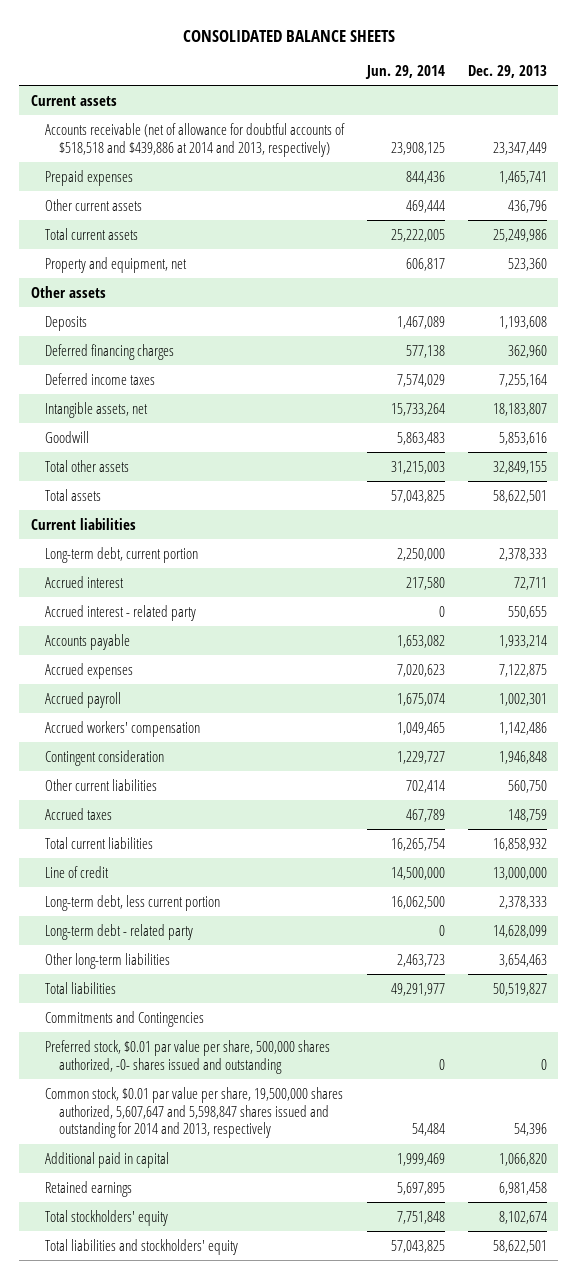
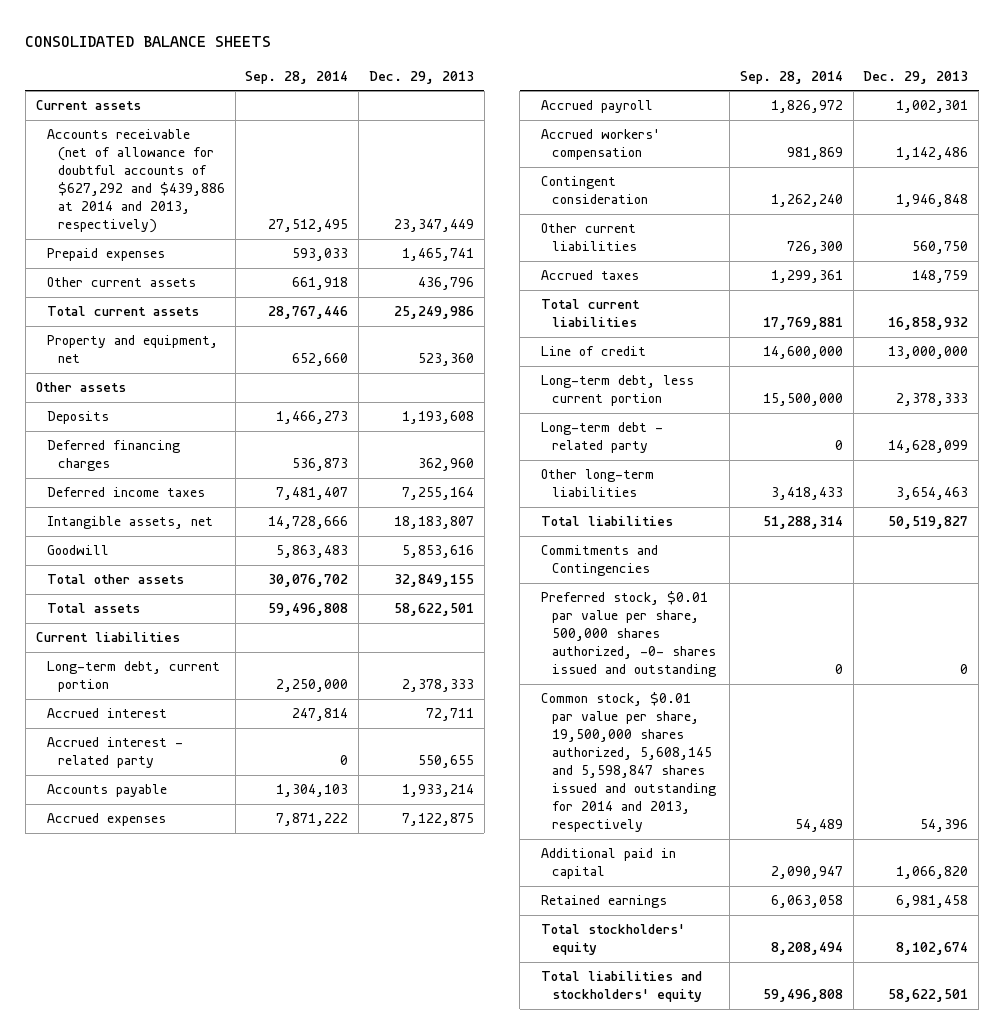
[364,65,445,80] Jun. 29, 2014 -> none
none -> [245,70,349,84] Sep. 28, 2014
[45,122,346,157] Accounts receivable (net of allowance for doubtful accounts of $518,518 and $439,886 at 2014 and 2013, respectively) -> [46,129,225,234] Accounts receivable (net of allowance for doubtful accounts of $627,292 and $439,886 at 2014 and 2013, respectively)
[45,1086,344,1139] Common stock, $0.01 par value per share, 19,500,000 shares authorized, 5,607,647 and 5,598,847 shares issued and outstanding for 2014 and 2013, respectively -> [541,692,717,833] Common stock, $0.01 par value per share, 19,500,000 shares authorized, 5,608,145 and 5,598,847 shares issued and outstanding for 2014 and 2013, respectively

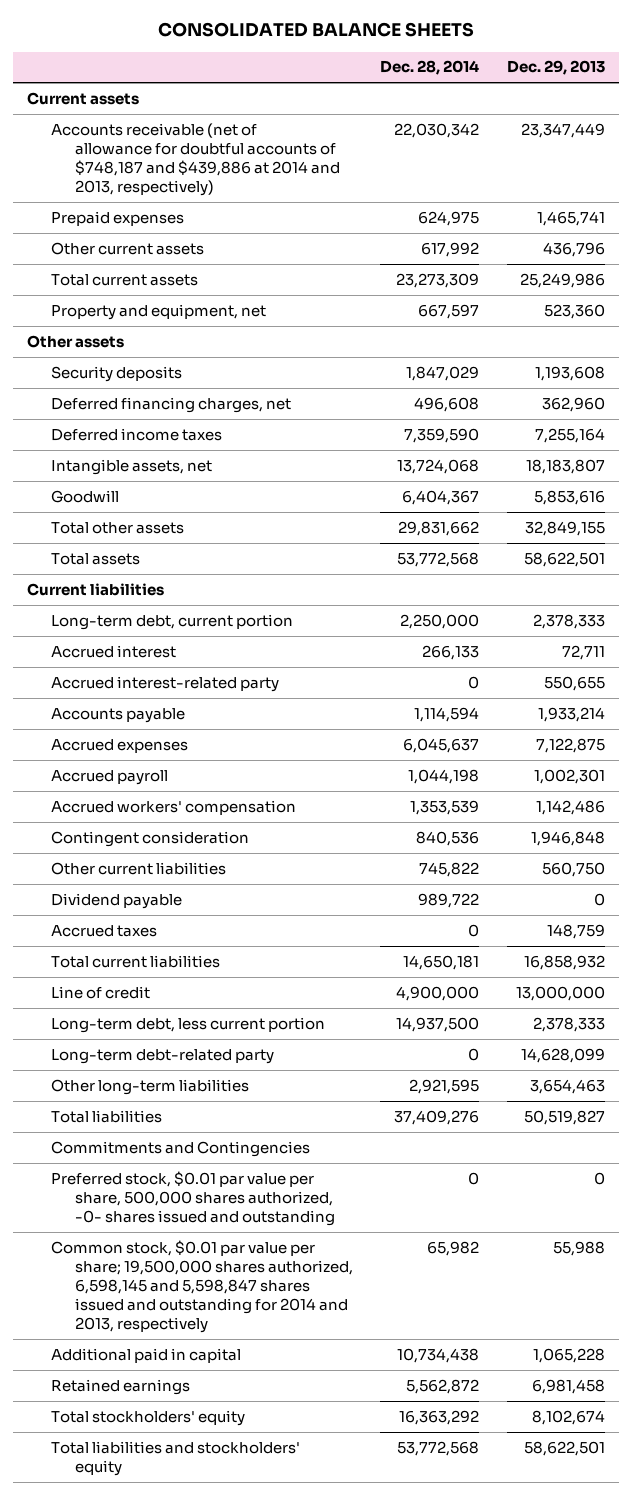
[245,70,349,84] Sep. 28, 2014 -> none
none -> [380,60,480,76] Dec. 28, 2014
[46,129,225,234] Accounts receivable (net of allowance for doubtful accounts of $627,292 and $439,886 at 2014 and 2013, respectively) -> [50,122,340,196] Accounts receivable (net of allowance for doubtful accounts of $748,187 and $439,886 at 2014 and 2013, respectively)
[46,411,109,425] Deposits -> [50,365,182,382] Security deposits
[46,440,180,472] Deferred financing charges -> [50,396,291,413] Deferred financing charges, net
[46,737,183,769] Accrued interest - related party -> [50,675,279,692] Accrued interest-related party
none -> [50,892,182,909] Dividend payable
[541,422,664,454] Long-term debt - related party -> [50,1048,274,1064] Long-term debt-related party
[541,692,717,833] Common stock, $0.01 par value per share, 19,500,000 shares authorized, 5,608,145 and 5,598,847 shares issued and outstanding for 2014 and 2013, respectively -> [50,1239,353,1333] Common stock, $0.01 par value per share; 19,500,000 shares authorized, 6,598,145 and 5,598,847 shares issued and outstanding for 2014 and 2013, respectively
[920,819,969,833] 54,396 -> [552,1240,605,1256] 55,988
[896,866,969,880] 1,066,820 -> [532,1347,605,1363] 1,065,228

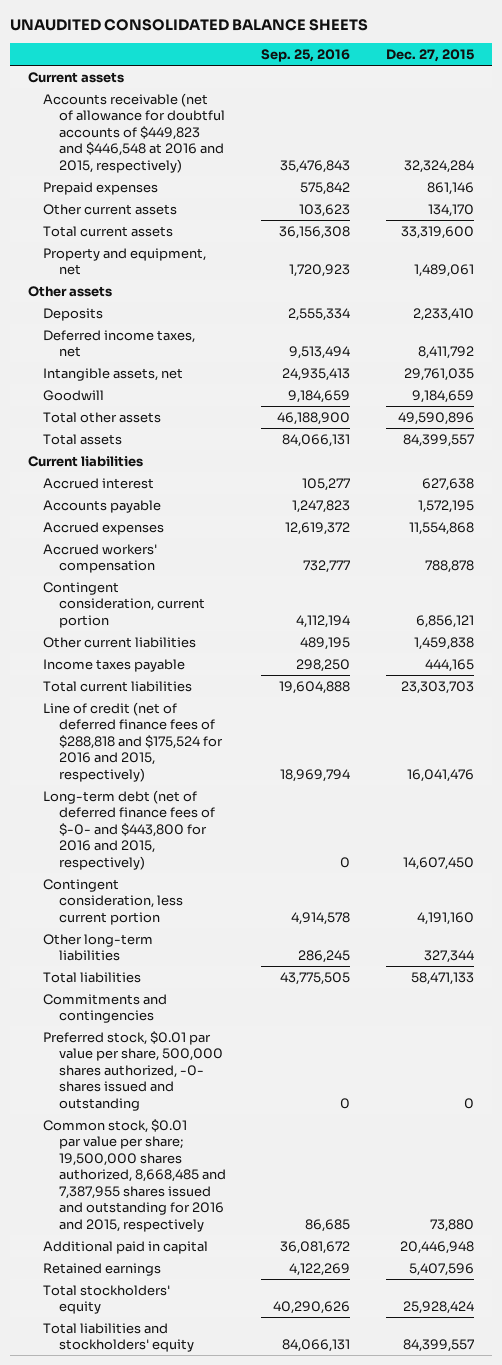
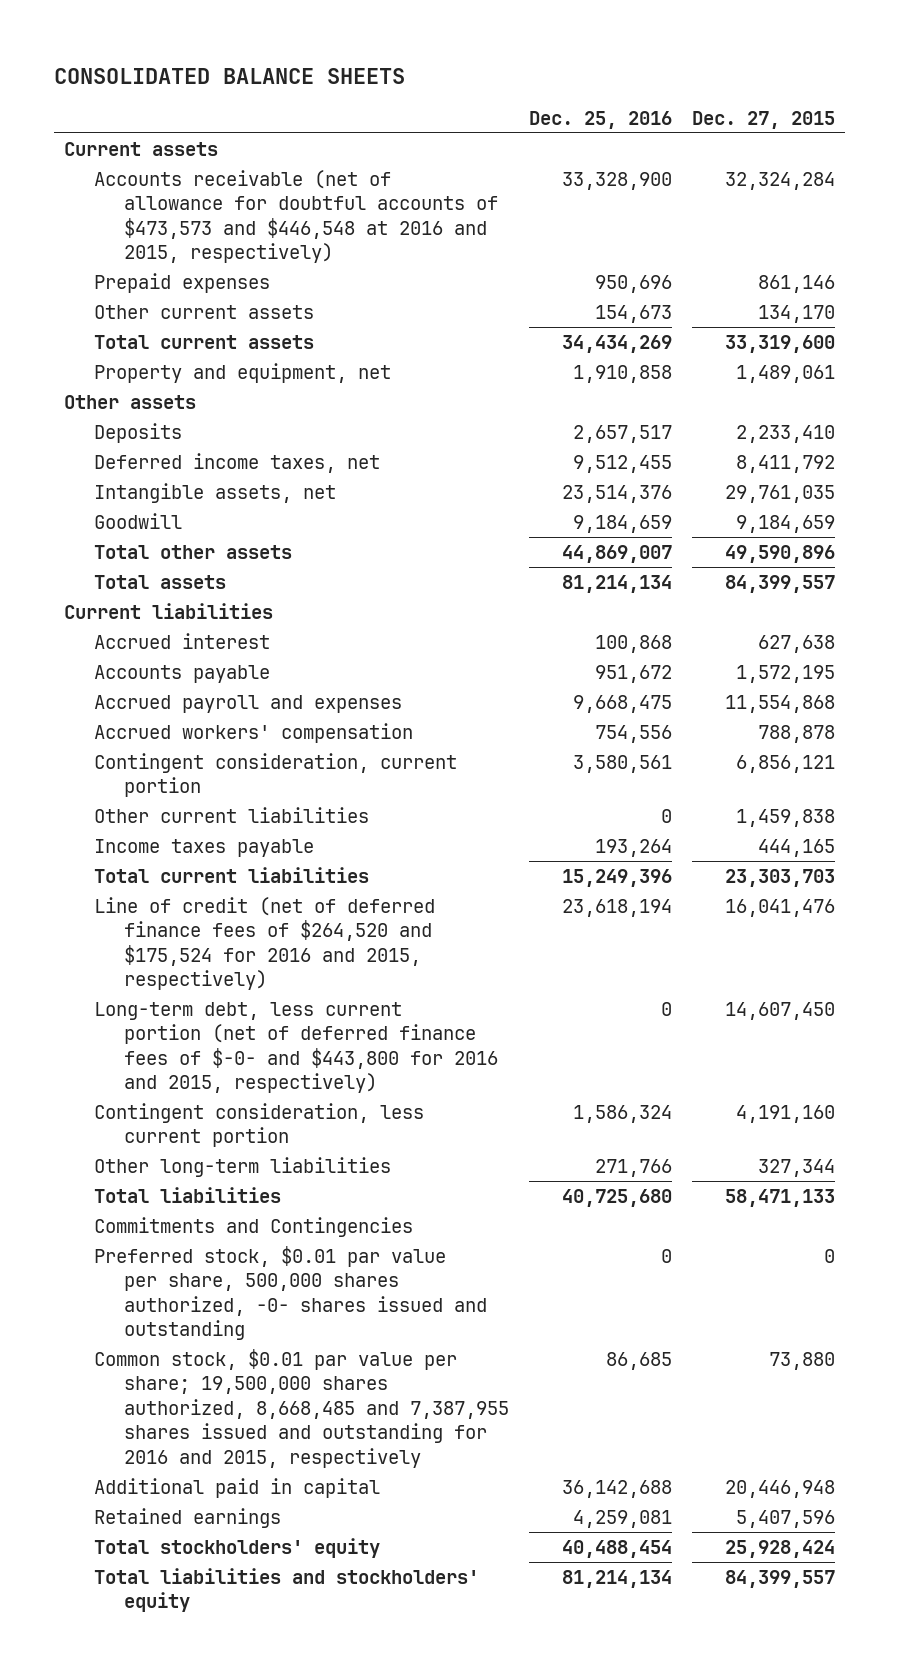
[10,19,369,32] UNAUDITED CONSOLIDATED BALANCE SHEETS -> [53,67,405,84] CONSOLIDATED BALANCE SHEETS
[261,48,351,62] Sep. 25, 2016 -> none
none -> [528,110,672,129] Dec. 25, 2016
[43,92,225,173] Accounts receivable (net of allowance for doubtful accounts of $449,823 and $446,548 at 2016 and 2015, respectively) -> [93,169,498,264] Accounts receivable (net of allowance for doubtful accounts of $473,573 and $446,548 at 2016 and 2015, respectively)
[43,521,165,535] Accrued expenses -> [93,694,402,713] Accrued payroll and expenses
[43,701,223,782] Line of credit (net of deferred finance fees of $288,818 and $175,524 for 2016 and 2015, respectively) -> [93,896,435,991] Line of credit (net of deferred finance fees of $264,520 and $175,524 for 2016 and 2015, respectively)
[43,789,215,870] Long-term debt (net of deferred finance fees of $-0- and $443,800 for 2016 and 2015, respectively) -> [93,1001,498,1094] Long-term debt, less current portion (net of deferred finance fees of $-0- and $443,800 for 2016 and 2015, respectively)
[43,993,168,1024] Commitments and contingencies -> [93,1216,413,1237] Commitments and Contingencies

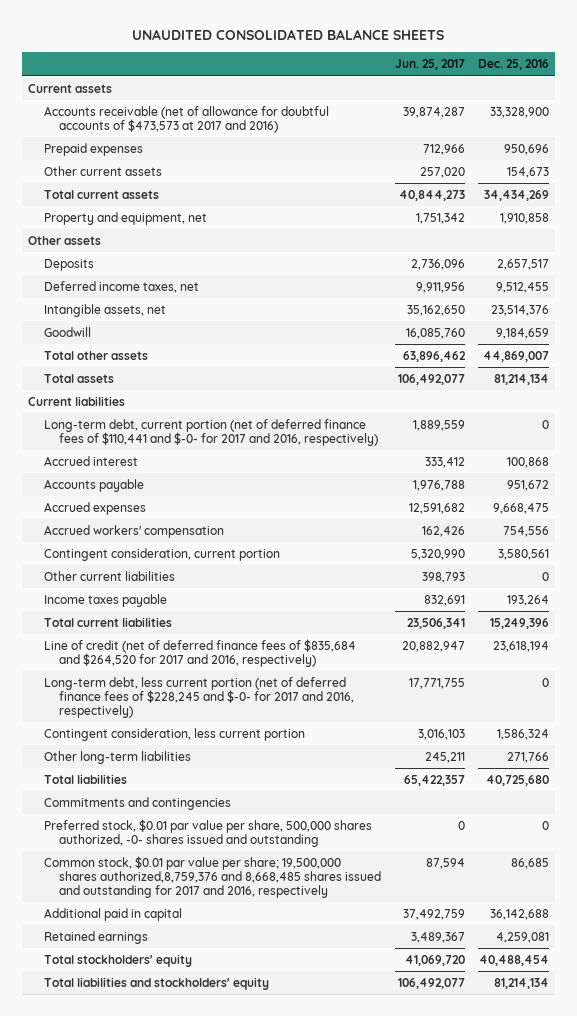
[53,67,405,84] CONSOLIDATED BALANCE SHEETS -> [132,29,445,41] UNAUDITED CONSOLIDATED BALANCE SHEETS
[692,110,836,129] Dec. 27, 2015 -> none
none -> [394,59,465,71] Jun. 25, 2017
[93,169,498,264] Accounts receivable (net of allowance for doubtful accounts of $473,573 and $446,548 at 2016 and 2015, respectively) -> [43,105,329,134] Accounts receivable (net of allowance for doubtful accounts of $473,573 at 2017 and 2016)
none -> [43,418,379,447] Long-term debt, current portion (net of deferred finance fees of $110,441 and $-0- for 2017 and 2016, respectively)
[93,694,402,713] Accrued payroll and expenses -> [43,501,146,515] Accrued expenses
[93,896,435,991] Line of credit (net of deferred finance fees of $264,520 and $175,524 for 2016 and 2015, respectively) -> [43,638,356,668] Line of credit (net of deferred finance fees of $835,684 and $264,520 for 2017 and 2016, respectively)
[93,1001,498,1094] Long-term debt, less current portion (net of deferred finance fees of $-0- and $443,800 for 2016 and 2015, respectively) -> [43,676,355,719] Long-term debt, less current portion (net of deferred finance fees of $228,245 and $-0- for 2017 and 2016, respectively)
[93,1216,413,1237] Commitments and Contingencies -> [43,796,231,810] Commitments and contingencies
[93,1348,509,1468] Common stock, $0.01 par value per share; 19,500,000 shares authorized, 8,668,485 and 7,387,955 shares issued and outstanding for 2016 and 2015, respectively -> [43,855,382,899] Common stock, $0.01 par value per share; 19,500,000 shares authorized,8,759,376 and 8,668,485 shares issued and outstanding for 2017 and 2016, respectively

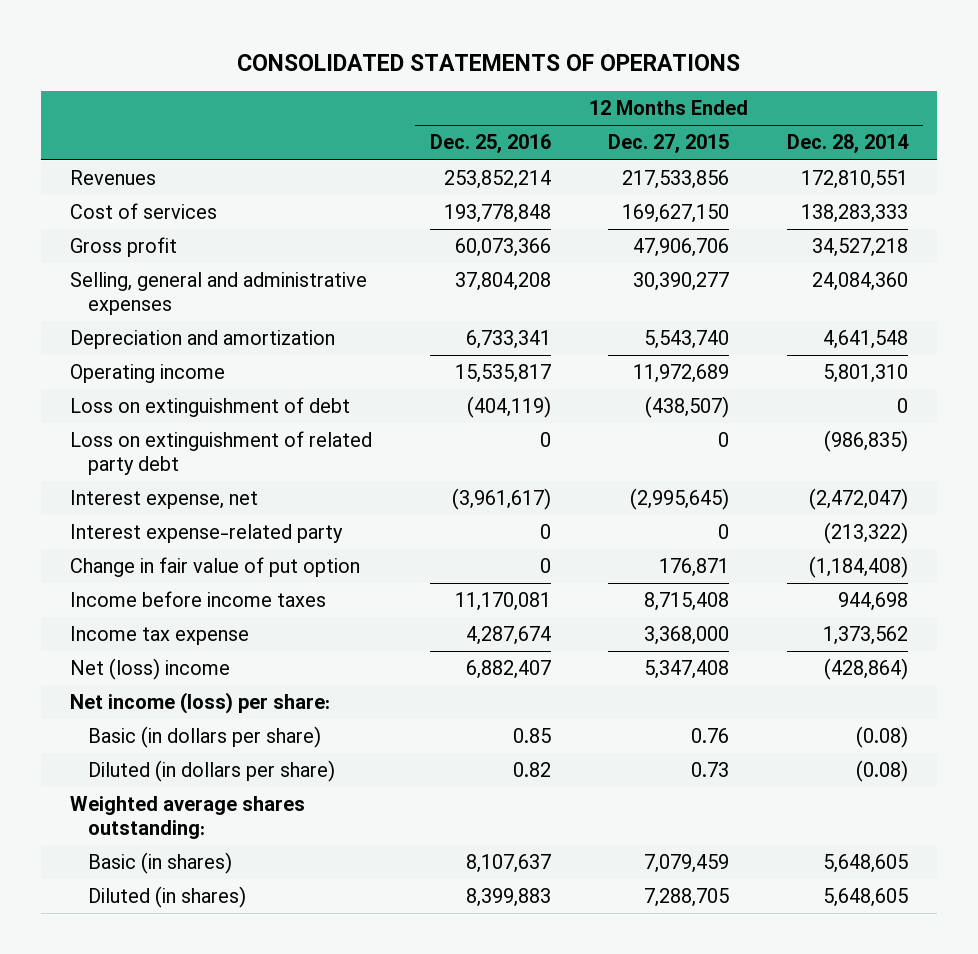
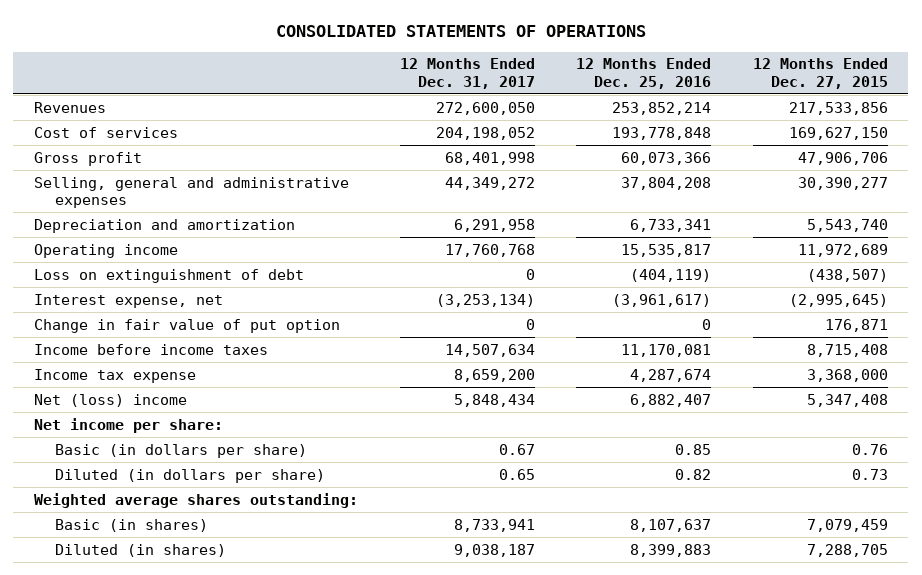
[787,134,910,154] Dec. 28, 2014 -> none
none -> [399,58,535,89] 12 Months Ended Dec. 31, 2017
[69,431,372,475] Loss on extinguishment of related party debt -> none
[69,524,343,544] Interest expense-related party -> none
[69,692,330,715] Net income (loss) per share: -> [34,417,224,433] Net income per share:

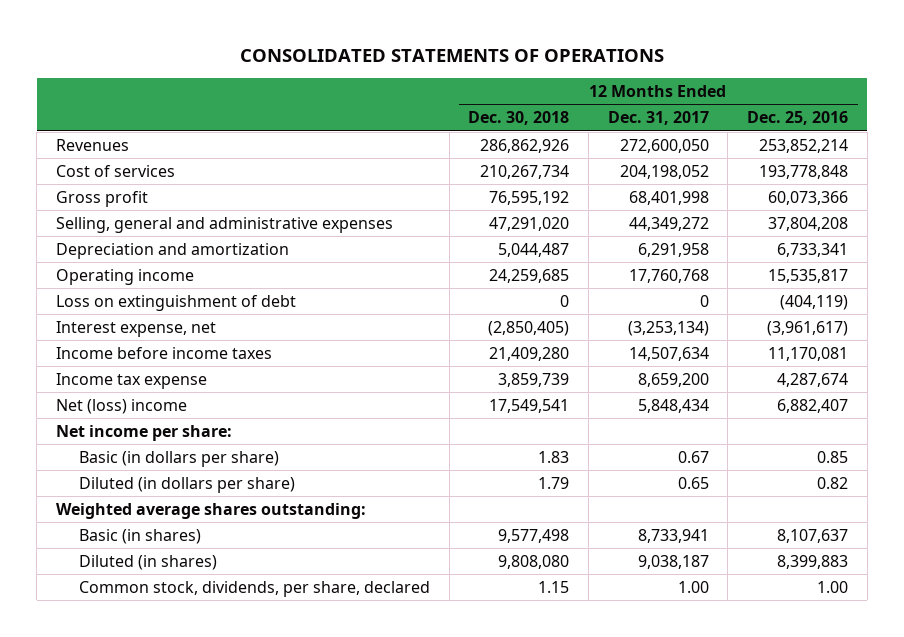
[752,58,888,89] 12 Months Ended Dec. 27, 2015 -> none
none -> [468,111,570,126] Dec. 30, 2018
[34,318,341,333] Change in fair value of put option -> none
none -> [79,581,431,598] Common stock, dividends, per share, declared

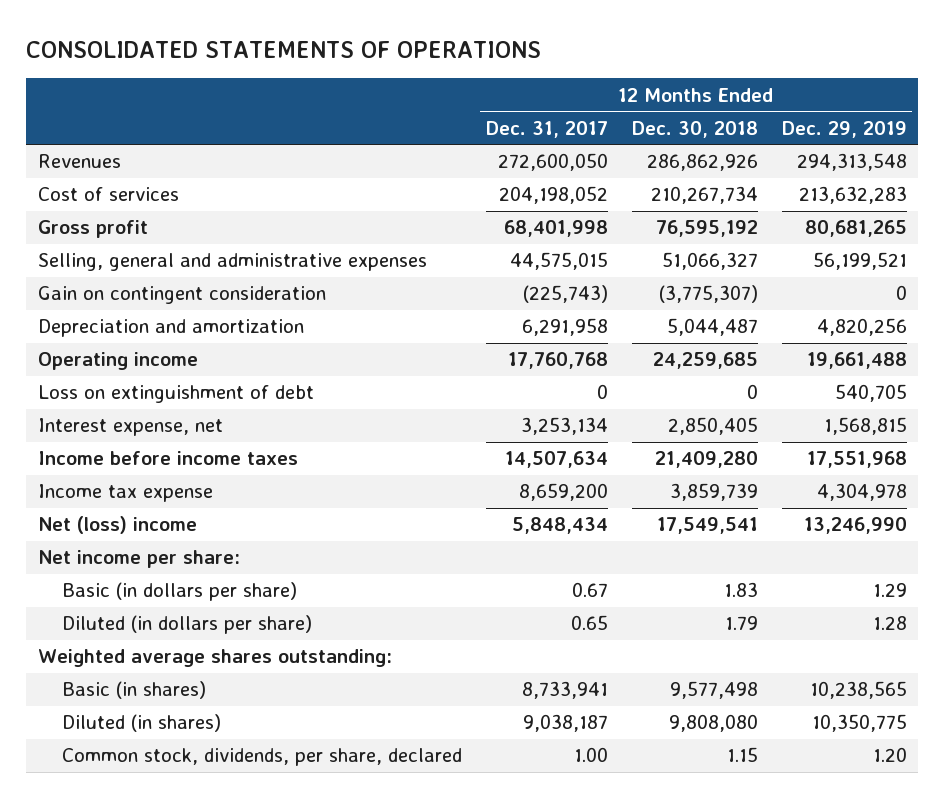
[746,111,848,126] Dec. 25, 2016 -> none
none -> [781,120,907,138] Dec. 29, 2019
[489,217,570,232] 47,291,020 -> [661,252,758,271] 51,066,327
[628,217,709,232] 44,349,272 -> [509,252,608,271] 44,575,015
none -> [38,286,327,305] Gain on contingent consideration
[488,321,570,337] (2,850,405) -> [667,417,758,436] 2,850,405
[627,321,709,337] (3,253,134) -> [520,417,608,436] 3,253,134

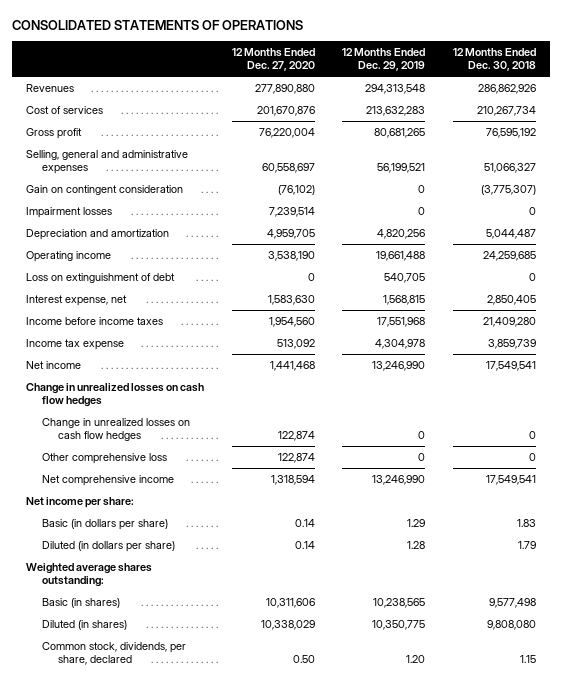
[485,120,608,138] Dec. 31, 2017 -> none
none -> [231,47,315,72] 12 Months Ended Dec. 27, 2020
none -> [26,207,113,219] Impairment losses
[38,516,198,535] Net (loss) income -> [26,361,82,370] Net income
none -> [26,383,205,408] Change in unrealized losses on cash flow hedges
none -> [41,418,190,442] Change in unrealized losses on cash flow hedges
none -> [41,453,167,465] Other comprehensive loss
none -> [41,475,174,487] Net comprehensive income

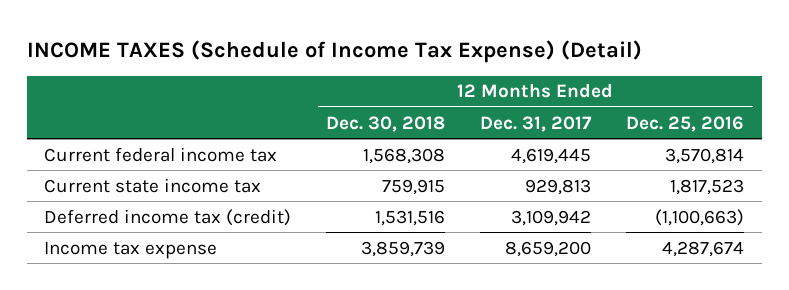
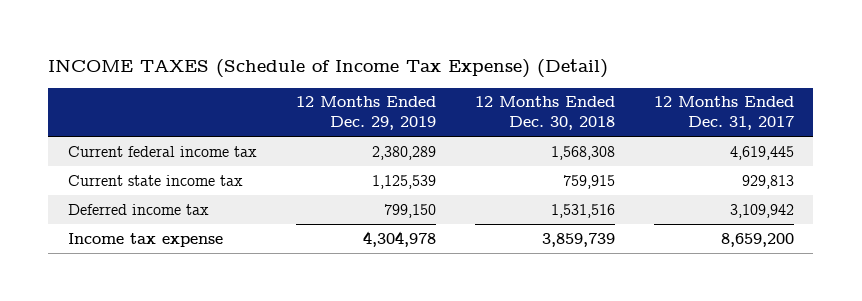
[626,115,745,132] Dec. 25, 2016 -> none
none -> [295,96,436,131] 12 Months Ended Dec. 29, 2019
[44,208,292,226] Deferred income tax (credit) -> [67,203,209,215] Deferred income tax

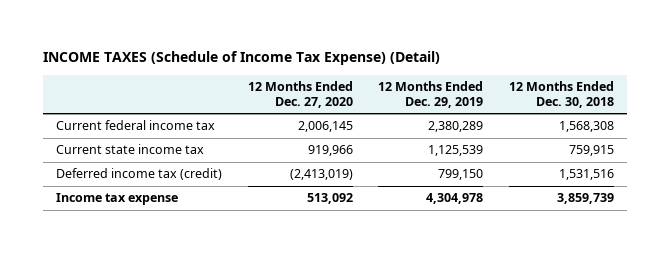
[653,96,794,131] 12 Months Ended Dec. 31, 2017 -> none
none -> [247,81,353,109] 12 Months Ended Dec. 27, 2020
[67,203,209,215] Deferred income tax -> [55,168,222,181] Deferred income tax (credit)

